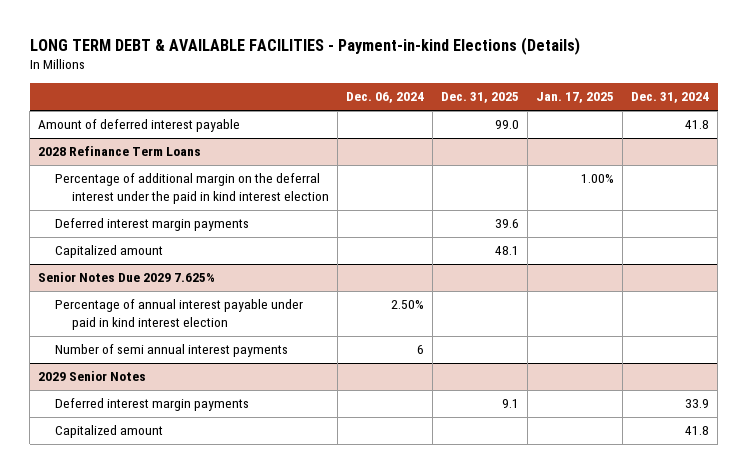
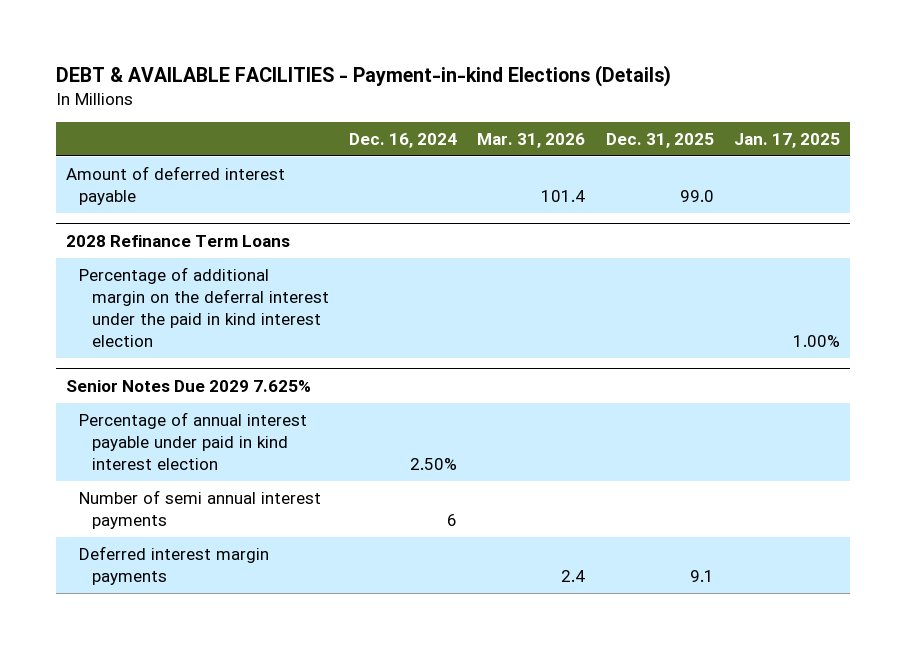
[29,36,580,55] LONG TERM DEBT & AVAILABLE FACILITIES - Payment-in-kind Elections (Details) -> [55,64,671,87] DEBT & AVAILABLE FACILITIES - Payment-in-kind Elections (Details)
[345,92,424,104] Dec. 06, 2024 -> none
[631,92,710,104] Dec. 31, 2024 -> none
none -> [349,132,458,148] Dec. 16, 2024
none -> [477,132,586,148] Mar. 31, 2026
[54,218,249,232] Deferred interest margin payments -> none
[54,245,163,259] Capitalized amount -> none
[38,371,147,382] 2029 Senior Notes -> none
[54,398,249,412] Deferred interest margin payments -> none
[54,425,163,439] Capitalized amount -> none
none -> [78,546,269,586] Deferred interest margin payments

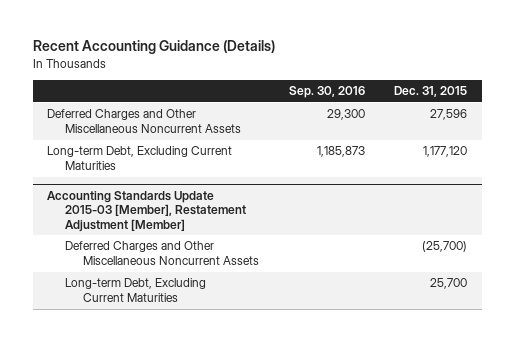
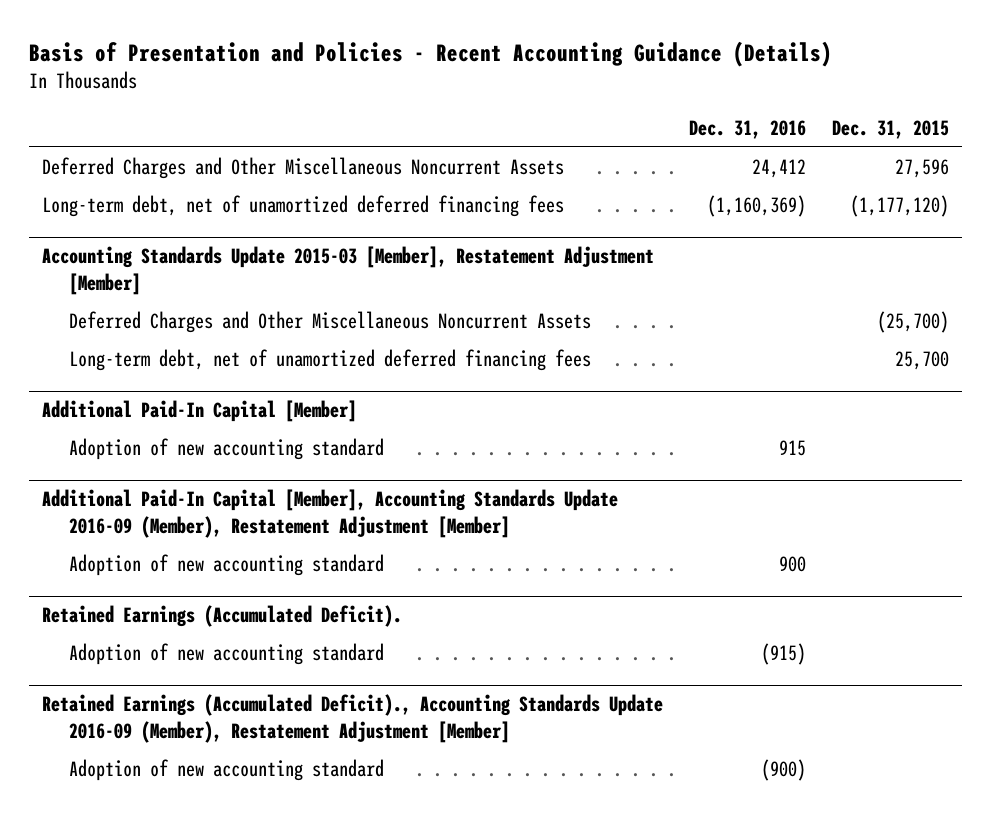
[32,40,275,55] Recent Accounting Guidance (Details) -> [29,40,833,67] Basis of Presentation and Policies - Recent Accounting Guidance (Details)
[288,86,365,99] Sep. 30, 2016 -> none
none -> [689,119,807,139] Dec. 31, 2016
[47,146,233,170] Long-term Debt, Excluding Current Maturities -> [42,195,565,218] Long-term debt, net of unamortized deferred financing fees
[423,146,468,158] 1,177,120 -> [850,195,950,218] (1,177,120)
[65,278,207,302] Long-term Debt, Excluding Current Maturities -> [68,349,591,372] Long-term debt, net of unamortized deferred financing fees
none -> [42,400,358,423] Additional Paid-In Capital [Member]
none -> [68,438,384,461] Adoption of new accounting standard
none -> [42,489,619,538] Additional Paid-In Capital [Member], Accounting Standards Update 2016-09 (Member), Restatement Adjustment [Member]
none -> [68,554,384,577] Adoption of new accounting standard
none -> [42,605,403,628] Retained Earnings (Accumulated Deficit).
none -> [68,643,384,666] Adoption of new accounting standard
none -> [42,694,664,743] Retained Earnings (Accumulated Deficit)., Accounting Standards Update 2016-09 (Member), Restatement Adjustment [Member]
none -> [68,759,384,782] Adoption of new accounting standard

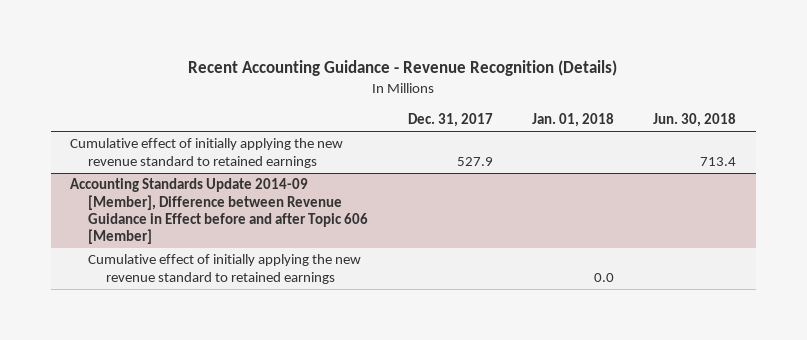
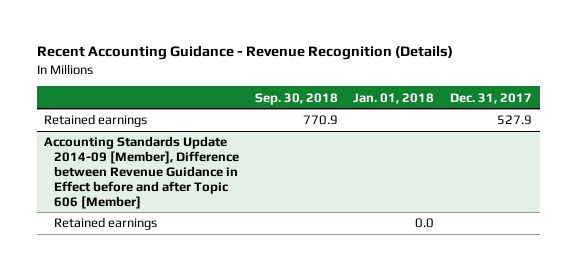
[653,113,737,128] Jun. 30, 2018 -> none
none -> [254,92,338,105] Sep. 30, 2018
[70,138,344,168] Cumulative effect of initially applying the new revenue standard to retained earnings -> [44,114,148,128] Retained earnings
[88,254,362,284] Cumulative effect of initially applying the new revenue standard to retained earnings -> [53,217,157,231] Retained earnings

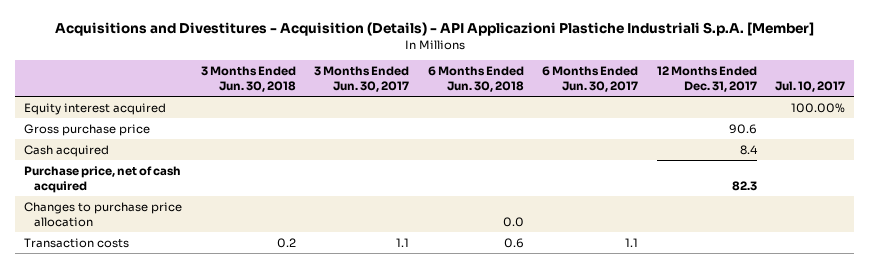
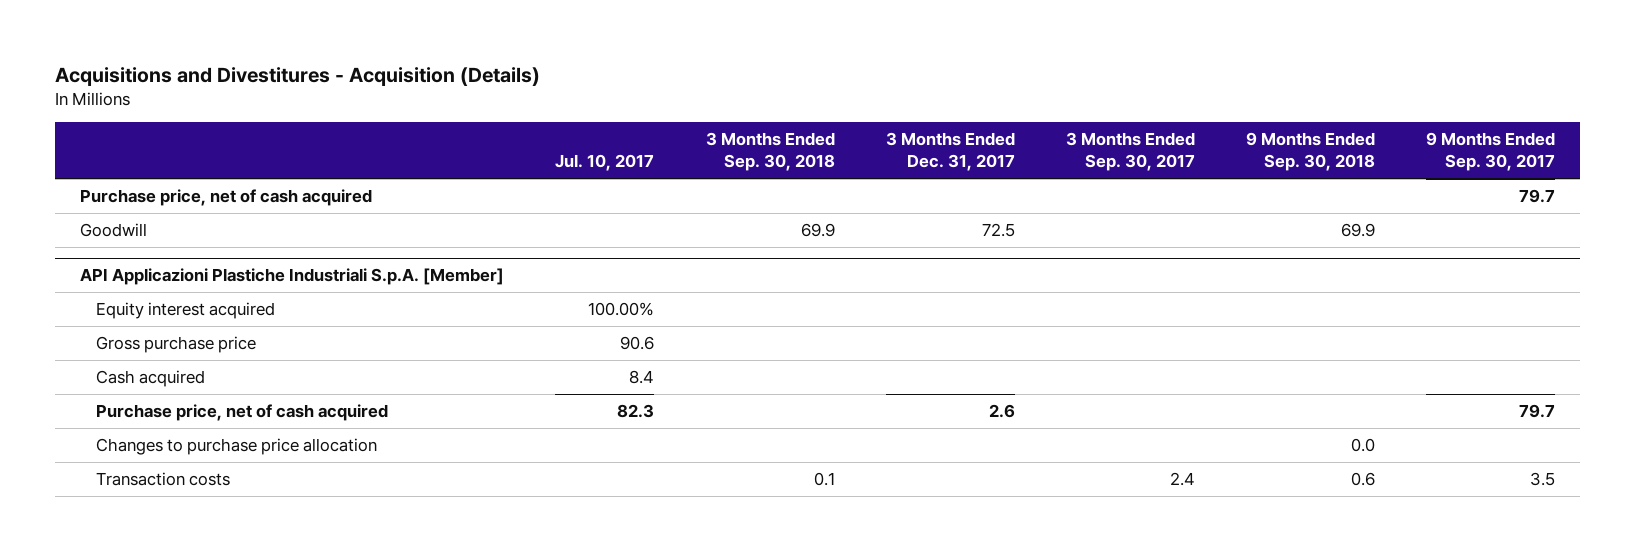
[54,21,814,36] Acquisitions and Divestitures - Acquisition (Details) - API Applicazioni Plastiche Industriali S.p.A. [Member] -> [54,66,540,86] Acquisitions and Divestitures - Acquisition (Details)
[200,66,296,92] 3 Months Ended Jun. 30, 2018 -> none
[314,66,410,92] 3 Months Ended Jun. 30, 2017 -> none
[427,66,524,92] 6 Months Ended Jun. 30, 2018 -> none
[542,66,639,92] 6 Months Ended Jun. 30, 2017 -> none
[656,66,757,92] 12 Months Ended Dec. 31, 2017 -> none
none -> [705,132,835,172] 3 Months Ended Sep. 30, 2018
none -> [885,132,1015,172] 3 Months Ended Dec. 31, 2017
none -> [1065,132,1195,172] 3 Months Ended Sep. 30, 2017
none -> [1245,132,1375,172] 9 Months Ended Sep. 30, 2018
none -> [1425,132,1555,172] 9 Months Ended Sep. 30, 2017
[24,102,167,115] Equity interest acquired -> none
[24,123,151,136] Gross purchase price -> none
[24,144,110,157] Cash acquired -> none
[24,201,183,227] Changes to purchase price allocation -> none
[24,237,130,248] Transaction costs -> none
none -> [80,223,148,238] Goodwill
none -> [80,268,505,286] API Applicazioni Plastiche Industriali S.p.A. [Member]
none -> [95,302,275,320] Equity interest acquired
none -> [95,336,256,354] Gross purchase price
none -> [95,370,205,388] Cash acquired
none -> [95,404,388,422] Purchase price, net of cash acquired
none -> [95,438,377,456] Changes to purchase price allocation
none -> [95,472,230,487] Transaction costs

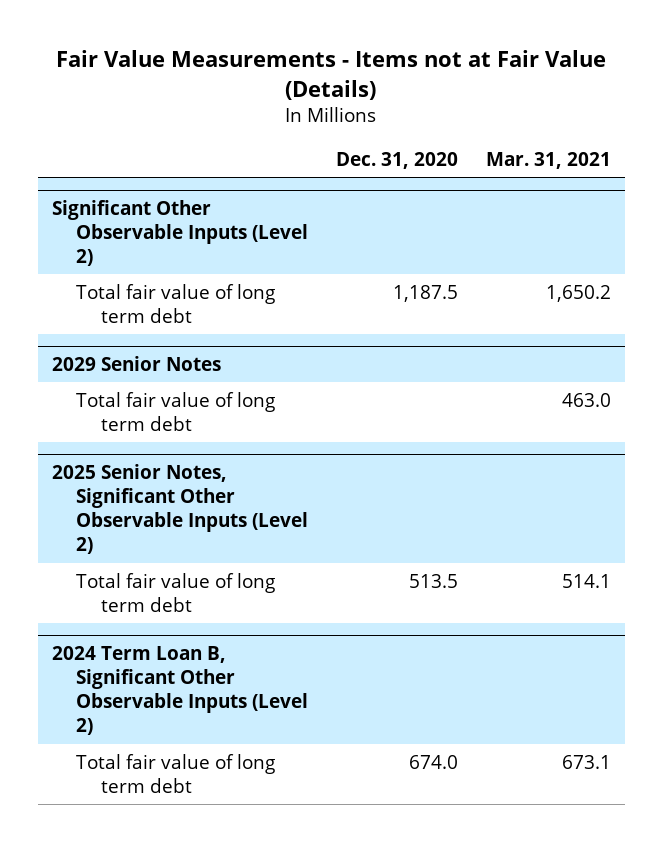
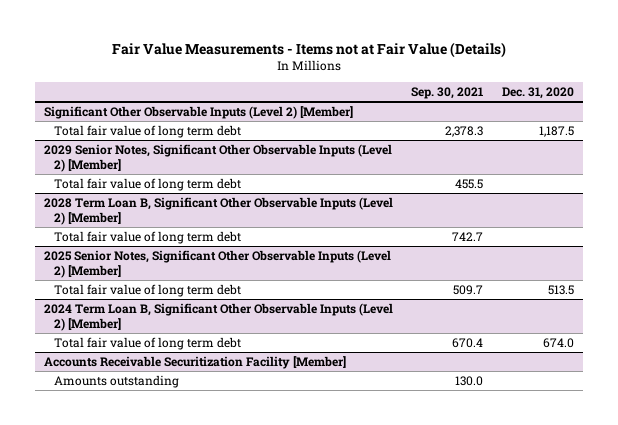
[486,151,612,169] Mar. 31, 2021 -> none
none -> [411,87,484,100] Sep. 30, 2021
[51,199,309,267] Significant Other Observable Inputs (Level 2) -> [44,105,354,119] Significant Other Observable Inputs (Level 2) [Member]
[51,355,221,371] 2029 Senior Notes -> [44,143,393,172] 2029 Senior Notes, Significant Other Observable Inputs (Level 2) [Member]
none -> [44,196,394,225] 2028 Term Loan B, Significant Other Observable Inputs (Level 2) [Member]
none -> [54,230,242,244] Total fair value of long term debt
[51,463,309,555] 2025 Senior Notes, Significant Other Observable Inputs (Level 2) -> [44,249,392,278] 2025 Senior Notes, Significant Other Observable Inputs (Level 2) [Member]
[51,645,309,736] 2024 Term Loan B, Significant Other Observable Inputs (Level 2) -> [44,302,394,331] 2024 Term Loan B, Significant Other Observable Inputs (Level 2) [Member]
none -> [44,355,347,369] Accounts Receivable Securitization Facility [Member]
none -> [54,374,180,388] Amounts outstanding

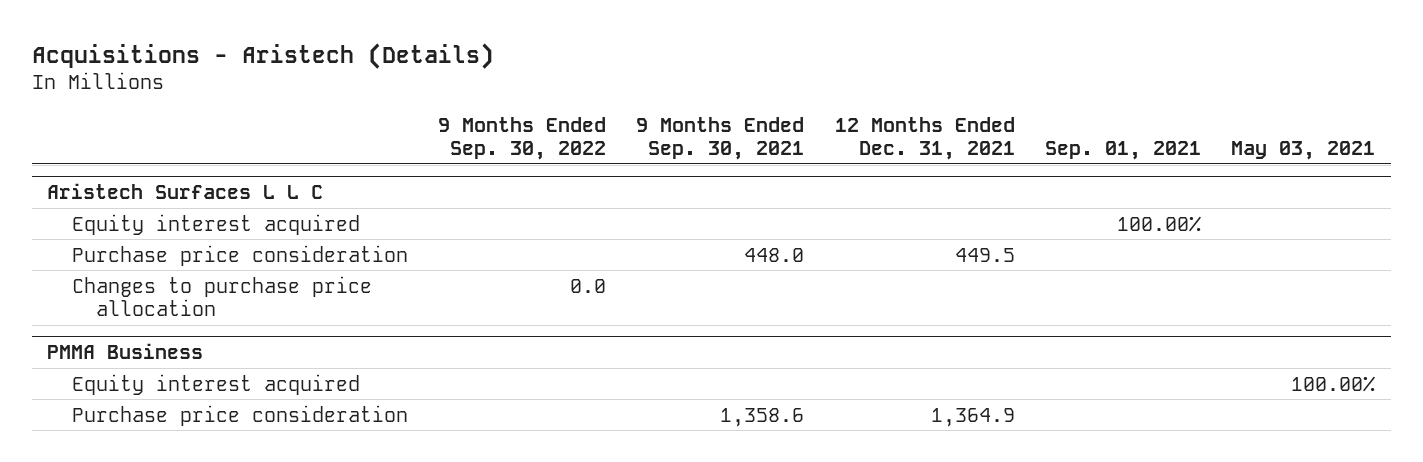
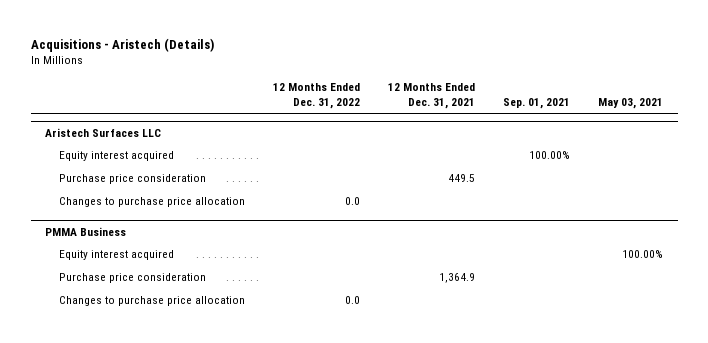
[437,116,606,160] 9 Months Ended Sep. 30, 2022 -> none
[636,116,805,160] 9 Months Ended Sep. 30, 2021 -> none
none -> [272,83,360,109] 12 Months Ended Dec. 31, 2022
[47,183,324,200] Aristech Surfaces L L C -> [44,127,161,137] Aristech Surfaces LLC
none -> [58,296,245,307] Changes to purchase price allocation

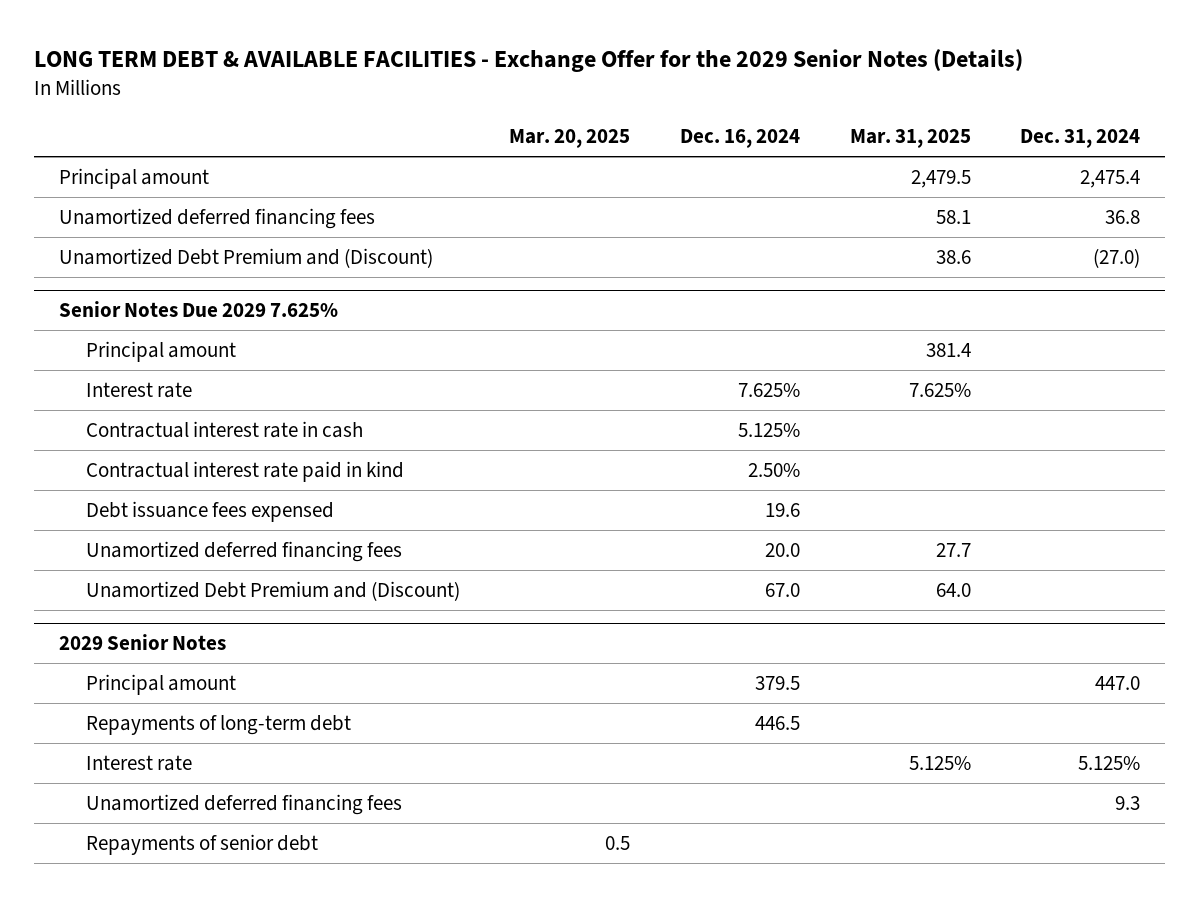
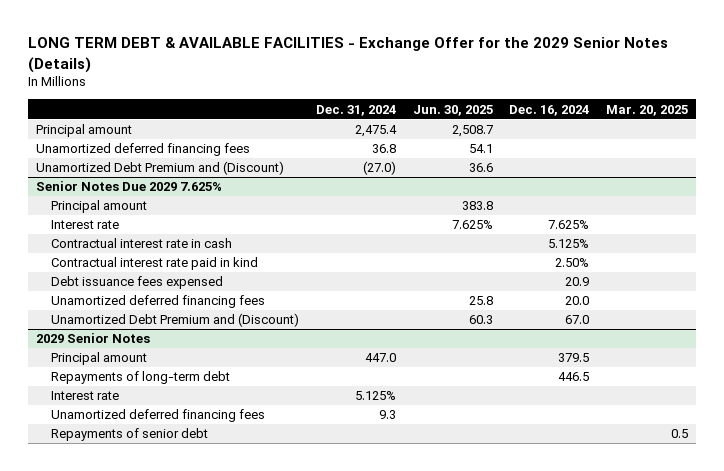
[849,129,971,149] Mar. 31, 2025 -> none
none -> [412,104,493,116] Jun. 30, 2025
[765,502,801,517] 19.6 -> [565,277,590,287] 20.9

